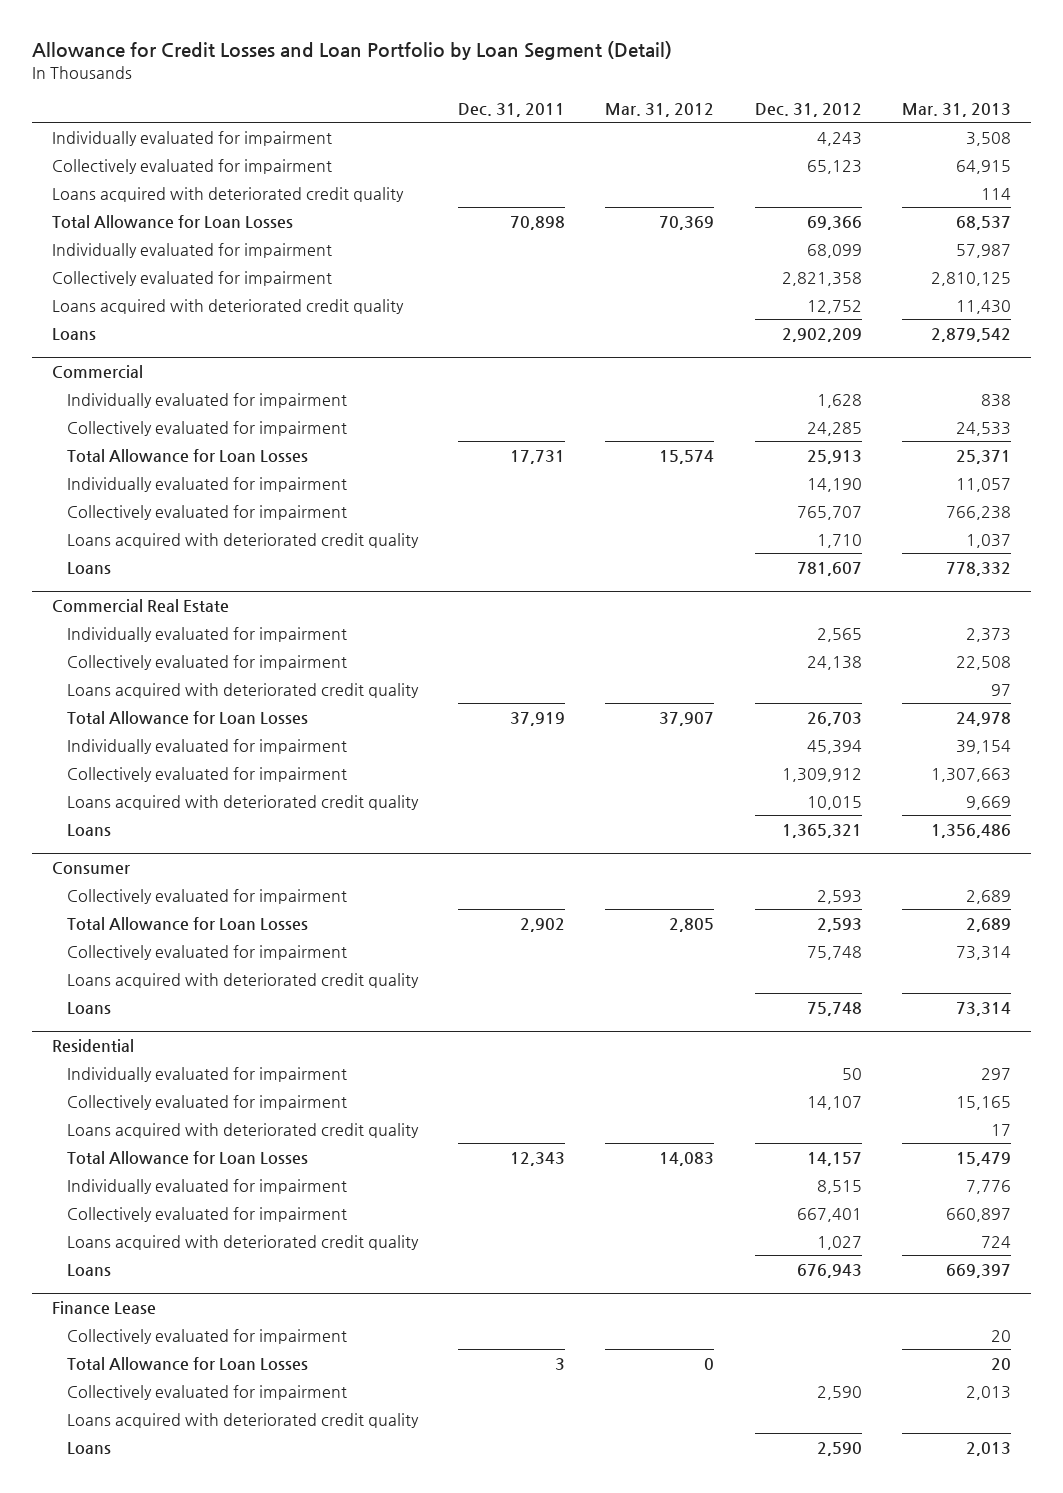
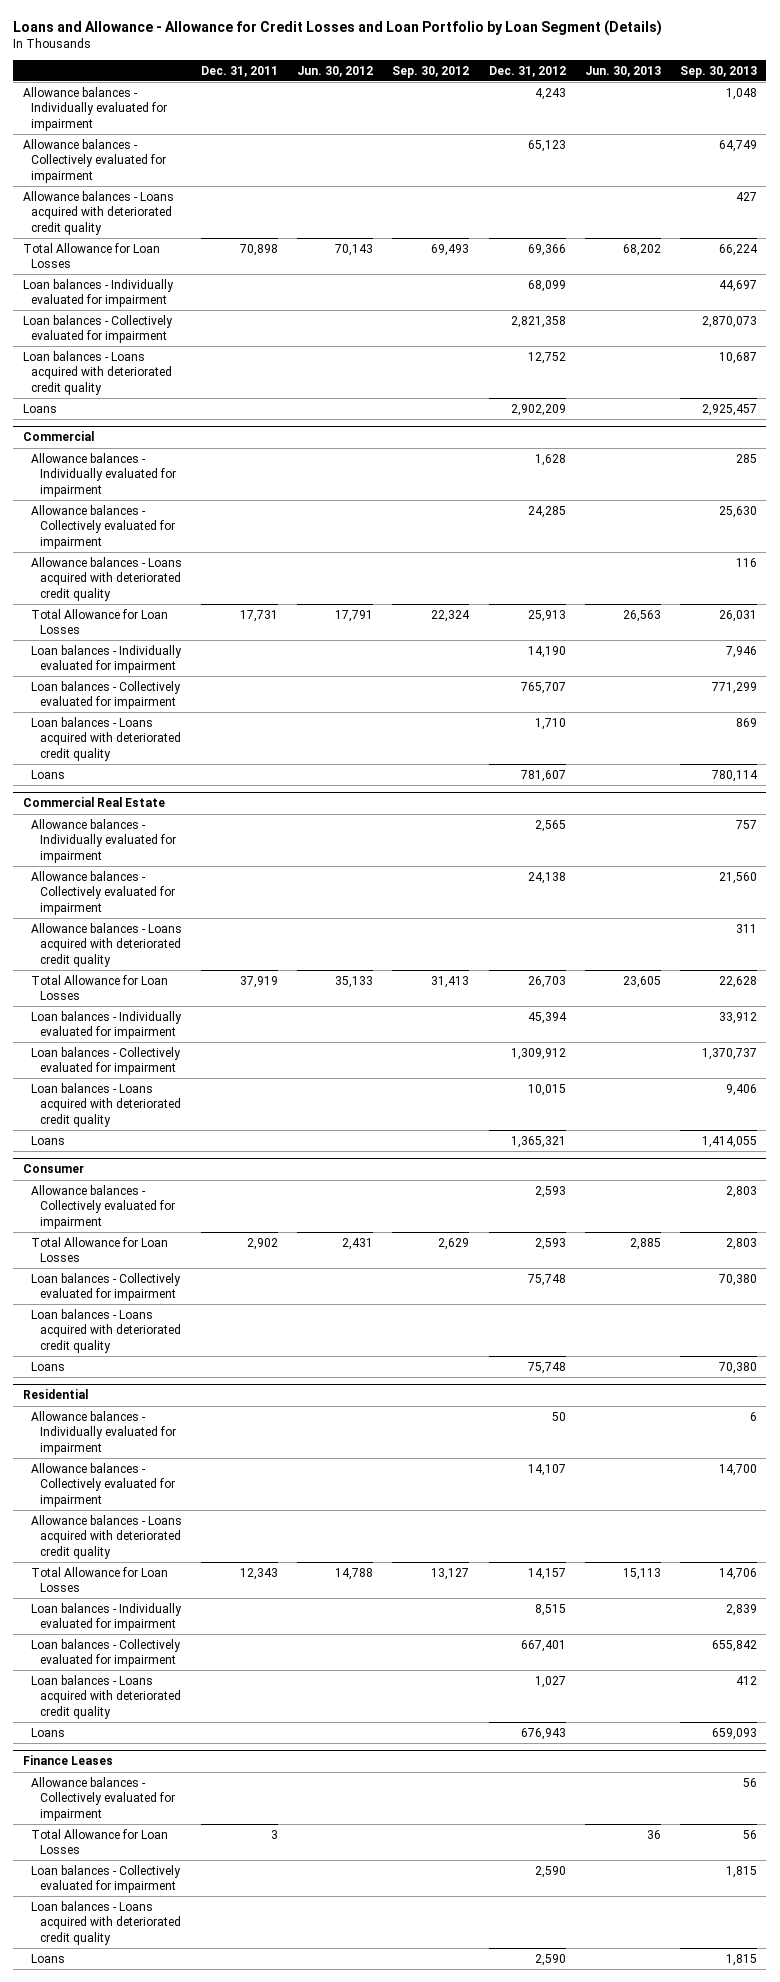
[31,41,672,61] Allowance for Credit Losses and Loan Portfolio by Loan Segment (Detail) -> [13,19,663,36] Loans and Allowance - Allowance for Credit Losses and Loan Portfolio by Loan Segment (Details)
[605,102,715,117] Mar. 31, 2012 -> none
[901,102,1011,117] Mar. 31, 2013 -> none
none -> [297,65,374,77] Jun. 30, 2012
none -> [392,65,470,78] Sep. 30, 2012
none -> [584,65,661,77] Jun. 30, 2013
none -> [679,65,757,78] Sep. 30, 2013
[51,130,332,146] Individually evaluated for impairment -> [22,86,168,131] Allowance balances - Individually evaluated for impairment
[51,158,332,174] Collectively evaluated for impairment -> [22,138,167,183] Allowance balances - Collectively evaluated for impairment
[51,186,404,202] Loans acquired with deteriorated credit quality -> [22,190,174,235] Allowance balances - Loans acquired with deteriorated credit quality
[51,242,332,258] Individually evaluated for impairment -> [22,278,174,308] Loan balances - Individually evaluated for impairment
[51,270,332,286] Collectively evaluated for impairment -> [22,314,173,344] Loan balances - Collectively evaluated for impairment
[51,298,404,314] Loans acquired with deteriorated credit quality -> [22,350,173,395] Loan balances - Loans acquired with deteriorated credit quality
[66,392,347,408] Individually evaluated for impairment -> [31,452,176,497] Allowance balances - Individually evaluated for impairment
[66,420,347,436] Collectively evaluated for impairment -> [31,504,175,549] Allowance balances - Collectively evaluated for impairment
none -> [31,556,183,601] Allowance balances - Loans acquired with deteriorated credit quality
[66,476,347,492] Individually evaluated for impairment -> [31,644,183,674] Loan balances - Individually evaluated for impairment
[66,504,347,520] Collectively evaluated for impairment -> [31,680,182,710] Loan balances - Collectively evaluated for impairment
[66,532,419,548] Loans acquired with deteriorated credit quality -> [31,716,181,761] Loan balances - Loans acquired with deteriorated credit quality
[66,626,347,642] Individually evaluated for impairment -> [31,818,176,863] Allowance balances - Individually evaluated for impairment
[66,654,347,670] Collectively evaluated for impairment -> [31,870,175,915] Allowance balances - Collectively evaluated for impairment
[66,682,419,698] Loans acquired with deteriorated credit quality -> [31,922,183,967] Allowance balances - Loans acquired with deteriorated credit quality
[66,738,347,754] Individually evaluated for impairment -> [31,1010,183,1040] Loan balances - Individually evaluated for impairment
[66,766,347,782] Collectively evaluated for impairment -> [31,1046,182,1076] Loan balances - Collectively evaluated for impairment
[66,794,419,810] Loans acquired with deteriorated credit quality -> [31,1082,181,1127] Loan balances - Loans acquired with deteriorated credit quality
[66,888,347,904] Collectively evaluated for impairment -> [31,1184,175,1229] Allowance balances - Collectively evaluated for impairment
[66,944,347,960] Collectively evaluated for impairment -> [31,1272,182,1302] Loan balances - Collectively evaluated for impairment
[66,972,419,988] Loans acquired with deteriorated credit quality -> [31,1308,181,1353] Loan balances - Loans acquired with deteriorated credit quality
[66,1066,347,1082] Individually evaluated for impairment -> [31,1410,176,1455] Allowance balances - Individually evaluated for impairment
[66,1094,347,1110] Collectively evaluated for impairment -> [31,1462,175,1507] Allowance balances - Collectively evaluated for impairment
[66,1122,419,1138] Loans acquired with deteriorated credit quality -> [31,1514,183,1559] Allowance balances - Loans acquired with deteriorated credit quality
[66,1178,347,1194] Individually evaluated for impairment -> [31,1602,183,1632] Loan balances - Individually evaluated for impairment
[66,1206,347,1222] Collectively evaluated for impairment -> [31,1638,182,1668] Loan balances - Collectively evaluated for impairment
[66,1234,419,1250] Loans acquired with deteriorated credit quality -> [31,1674,181,1719] Loan balances - Loans acquired with deteriorated credit quality
[51,1300,156,1315] Finance Lease -> none
none -> [22,1755,113,1766] Finance Leases
[66,1328,347,1344] Collectively evaluated for impairment -> [31,1776,175,1821] Allowance balances - Collectively evaluated for impairment
[66,1384,347,1400] Collectively evaluated for impairment -> [31,1864,182,1894] Loan balances - Collectively evaluated for impairment
[66,1412,419,1428] Loans acquired with deteriorated credit quality -> [31,1900,181,1945] Loan balances - Loans acquired with deteriorated credit quality

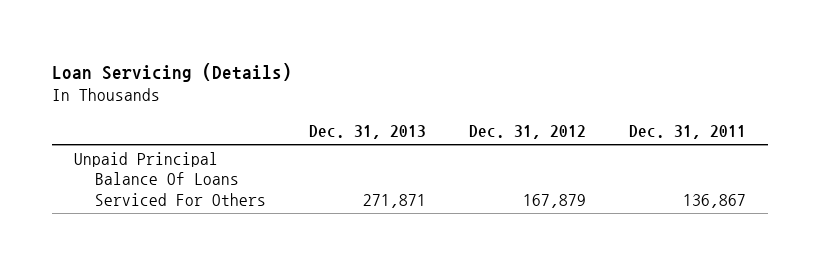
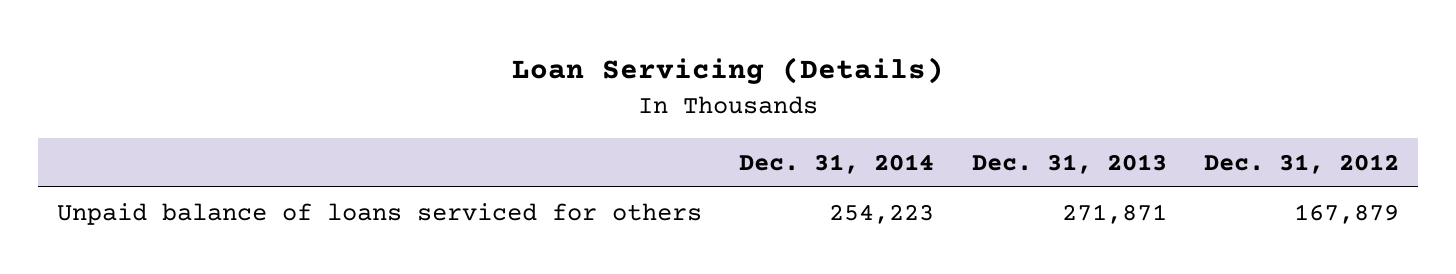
[629,125,747,140] Dec. 31, 2011 -> none
none -> [739,153,935,174] Dec. 31, 2014
[73,151,267,206] Unpaid Principal Balance Of Loans Serviced For Others -> [56,202,702,225] Unpaid balance of loans serviced for others

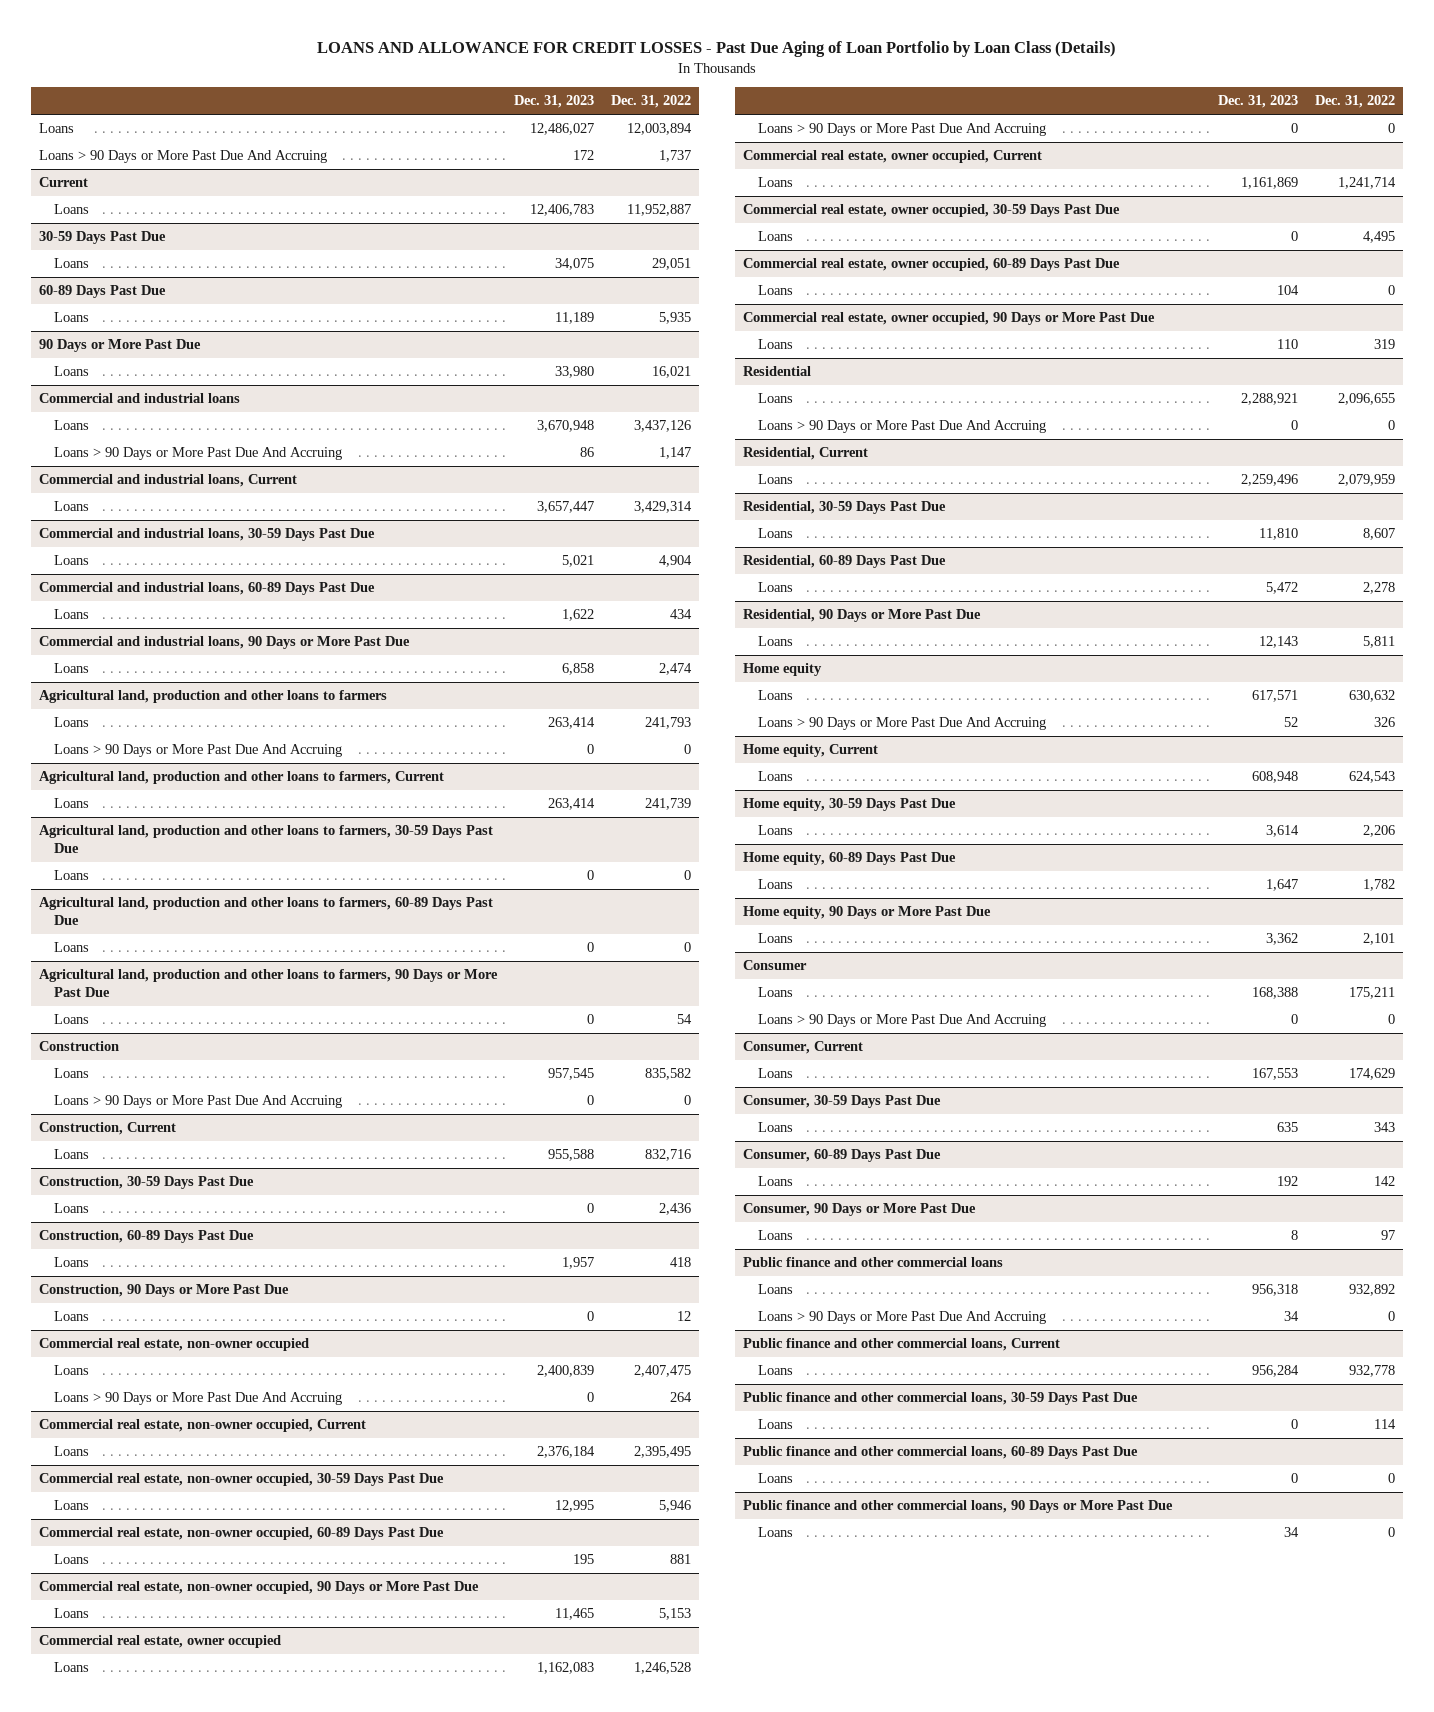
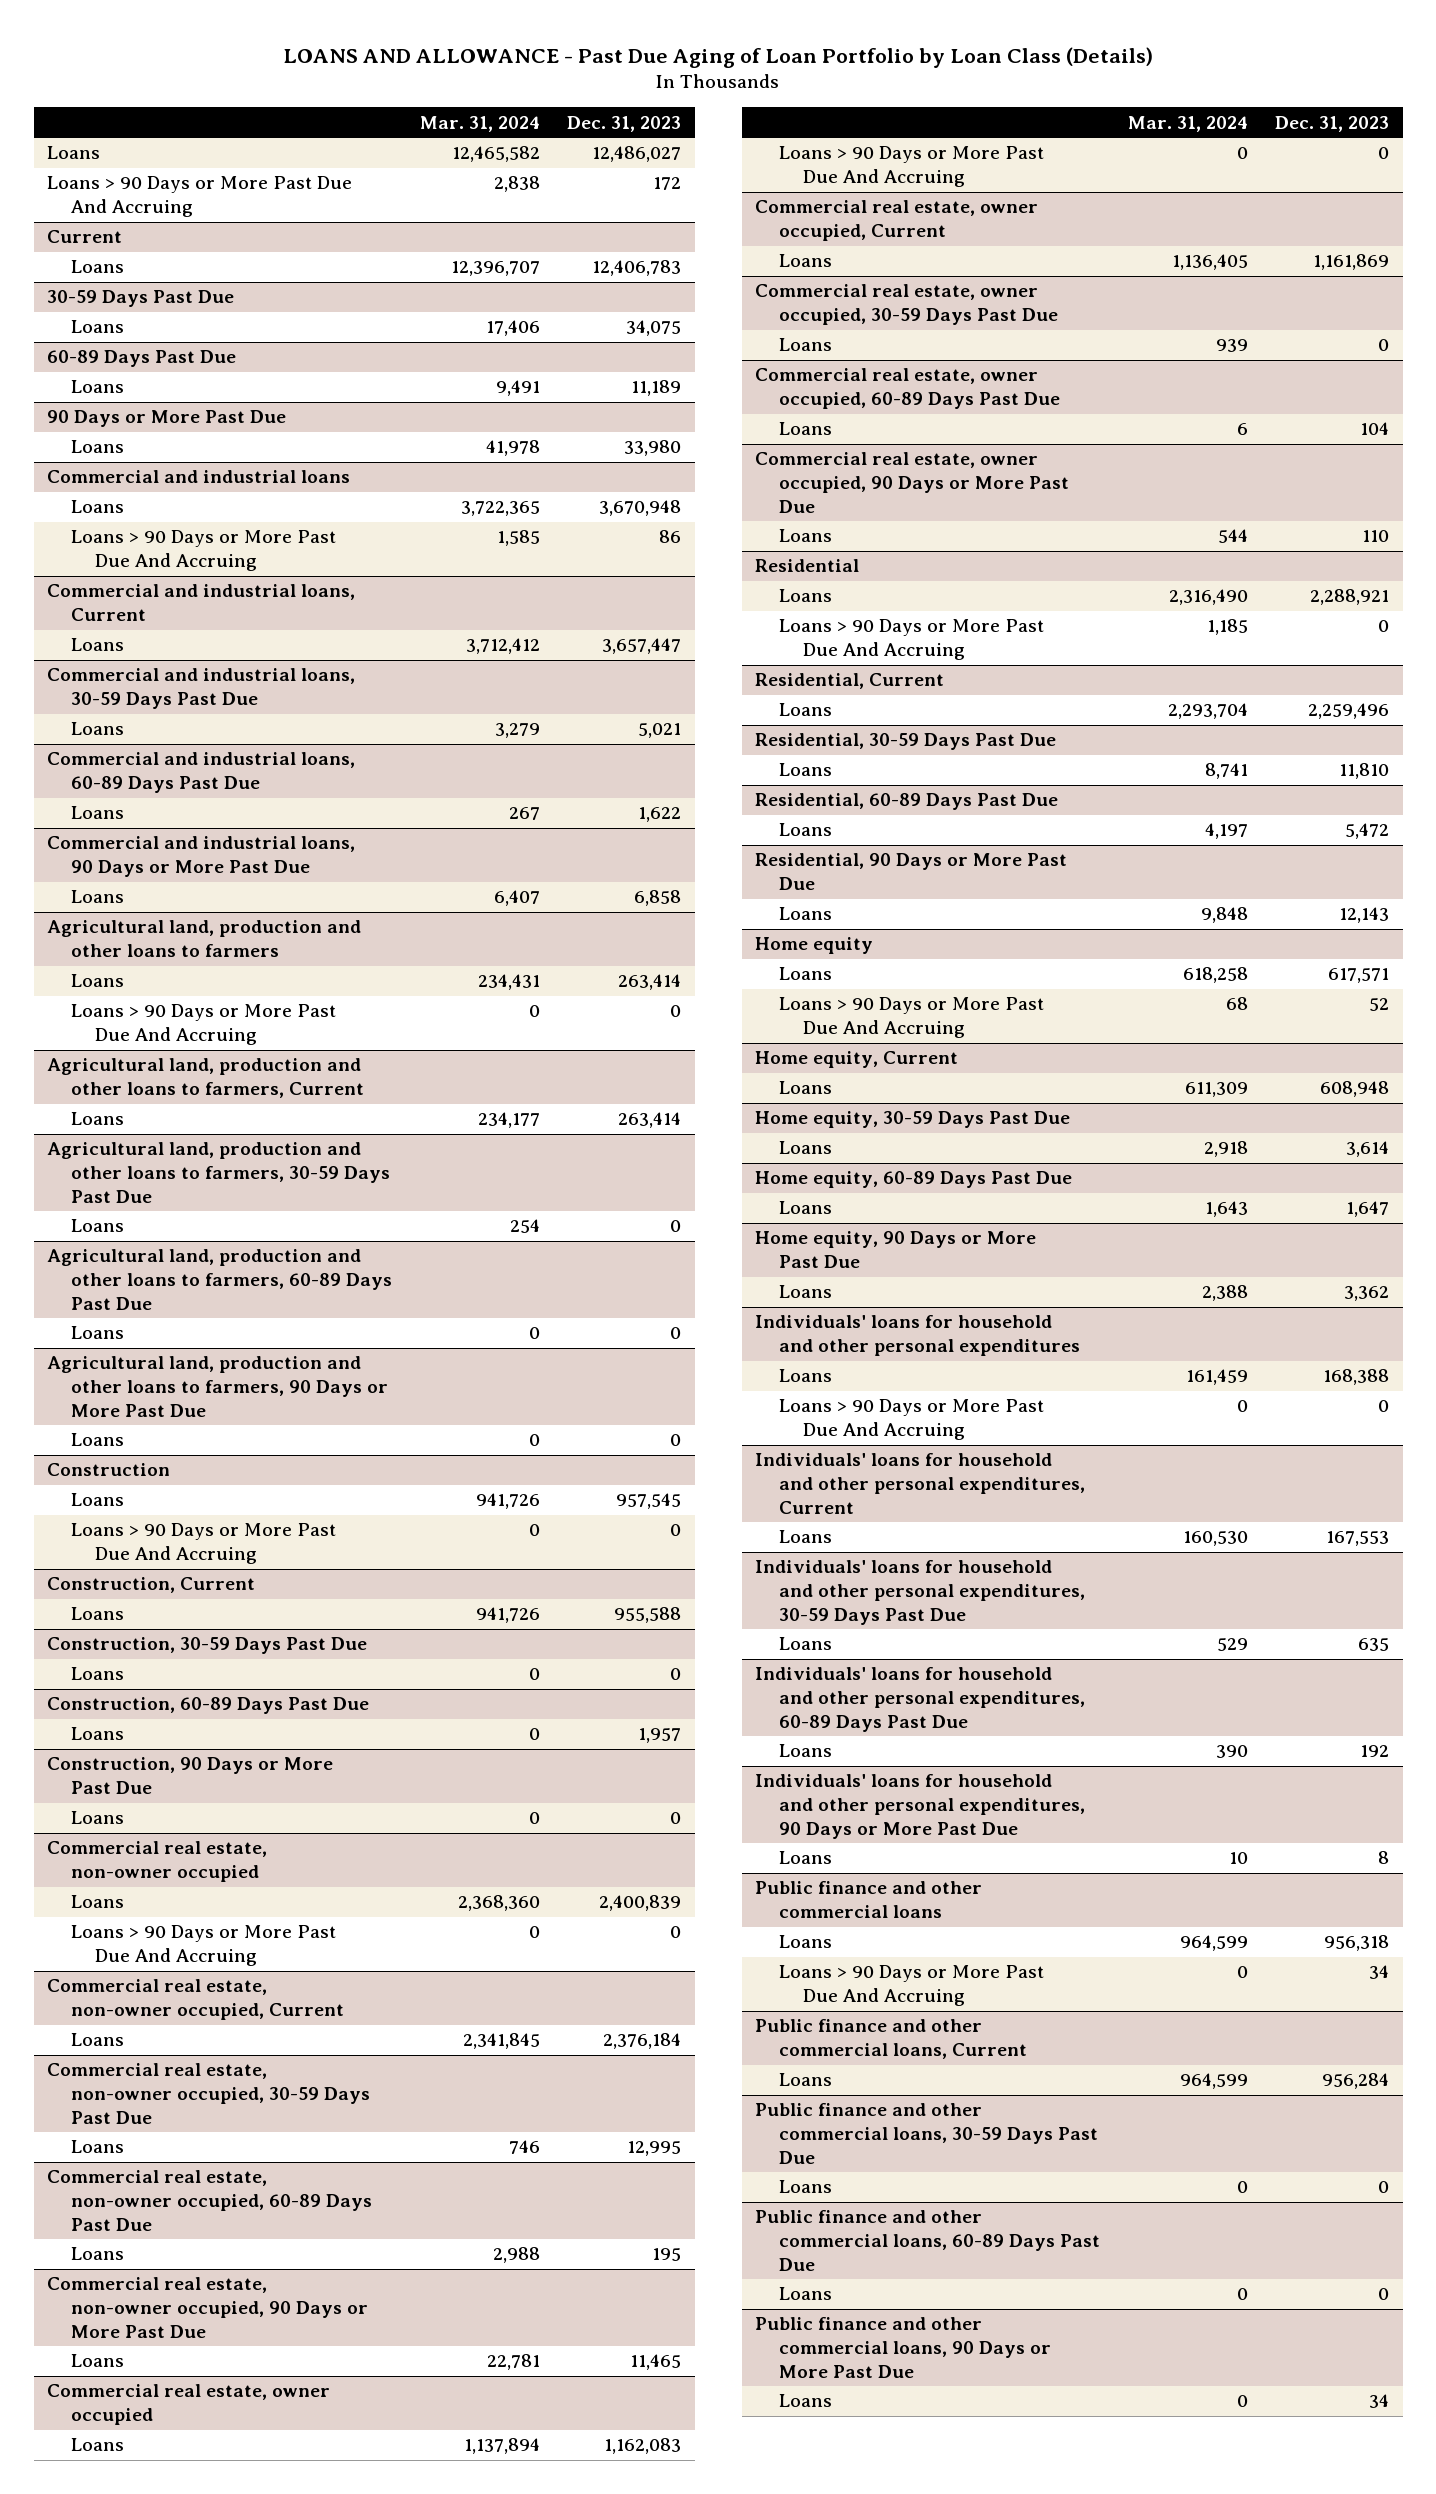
[316,41,1116,58] LOANS AND ALLOWANCE FOR CREDIT LOSSES - Past Due Aging of Loan Portfolio by Loan Class (Details) -> [283,46,1154,68] LOANS AND ALLOWANCE - Past Due Aging of Loan Portfolio by Loan Class (Details)
[610,95,691,109] Dec. 31, 2022 -> none
none -> [419,115,540,132] Mar. 31, 2024
[743,960,808,971] Consumer -> [755,1315,1081,1357] Individuals' loans for household and other personal expenditures
[743,1041,864,1055] Consumer, Current -> none
none -> [755,1453,1086,1515] Individuals' loans for household and other personal expenditures, Current
[743,1095,942,1109] Consumer, 30-59 Days Past Due -> none
none -> [755,1560,1086,1626] Individuals' loans for household and other personal expenditures, 30-59 Days Past Due
[743,1149,942,1163] Consumer, 60-89 Days Past Due -> none
none -> [755,1667,1086,1733] Individuals' loans for household and other personal expenditures, 60-89 Days Past Due
[743,1203,977,1217] Consumer, 90 Days or More Past Due -> none
none -> [755,1774,1086,1840] Individuals' loans for household and other personal expenditures, 90 Days or More Past Due

